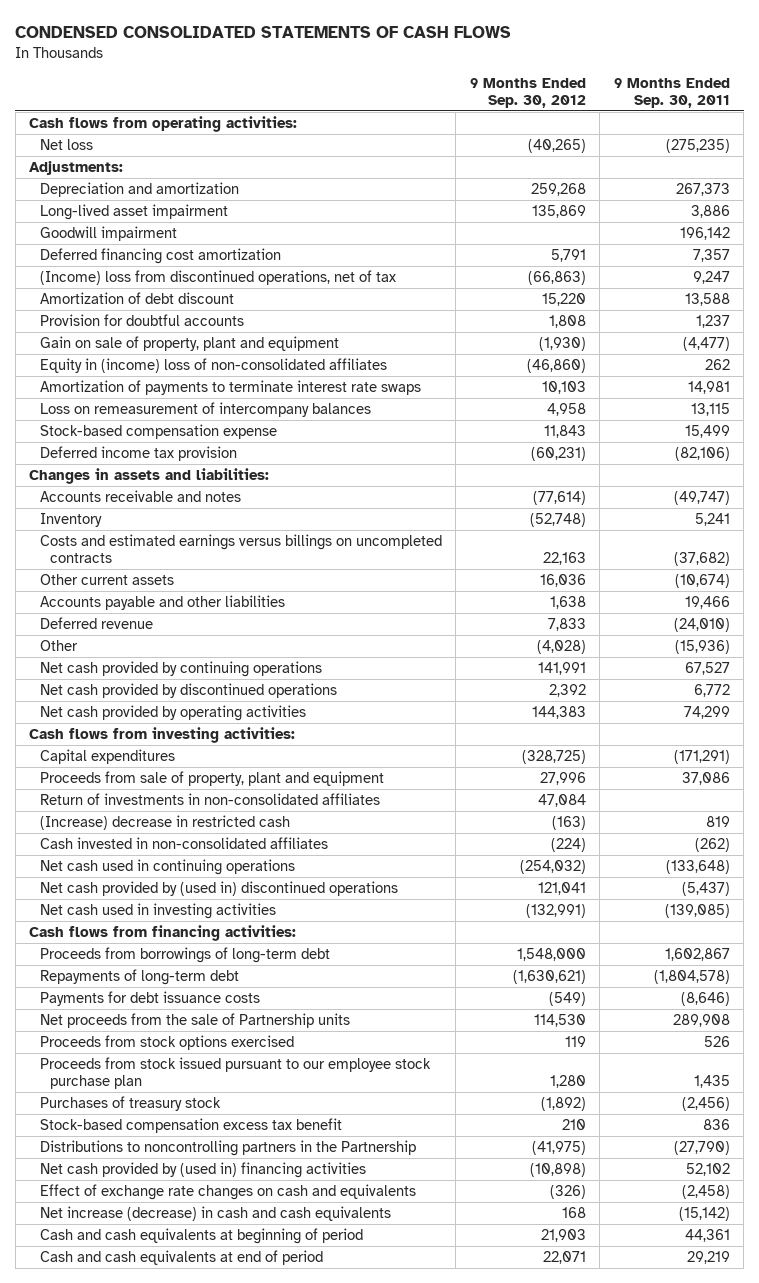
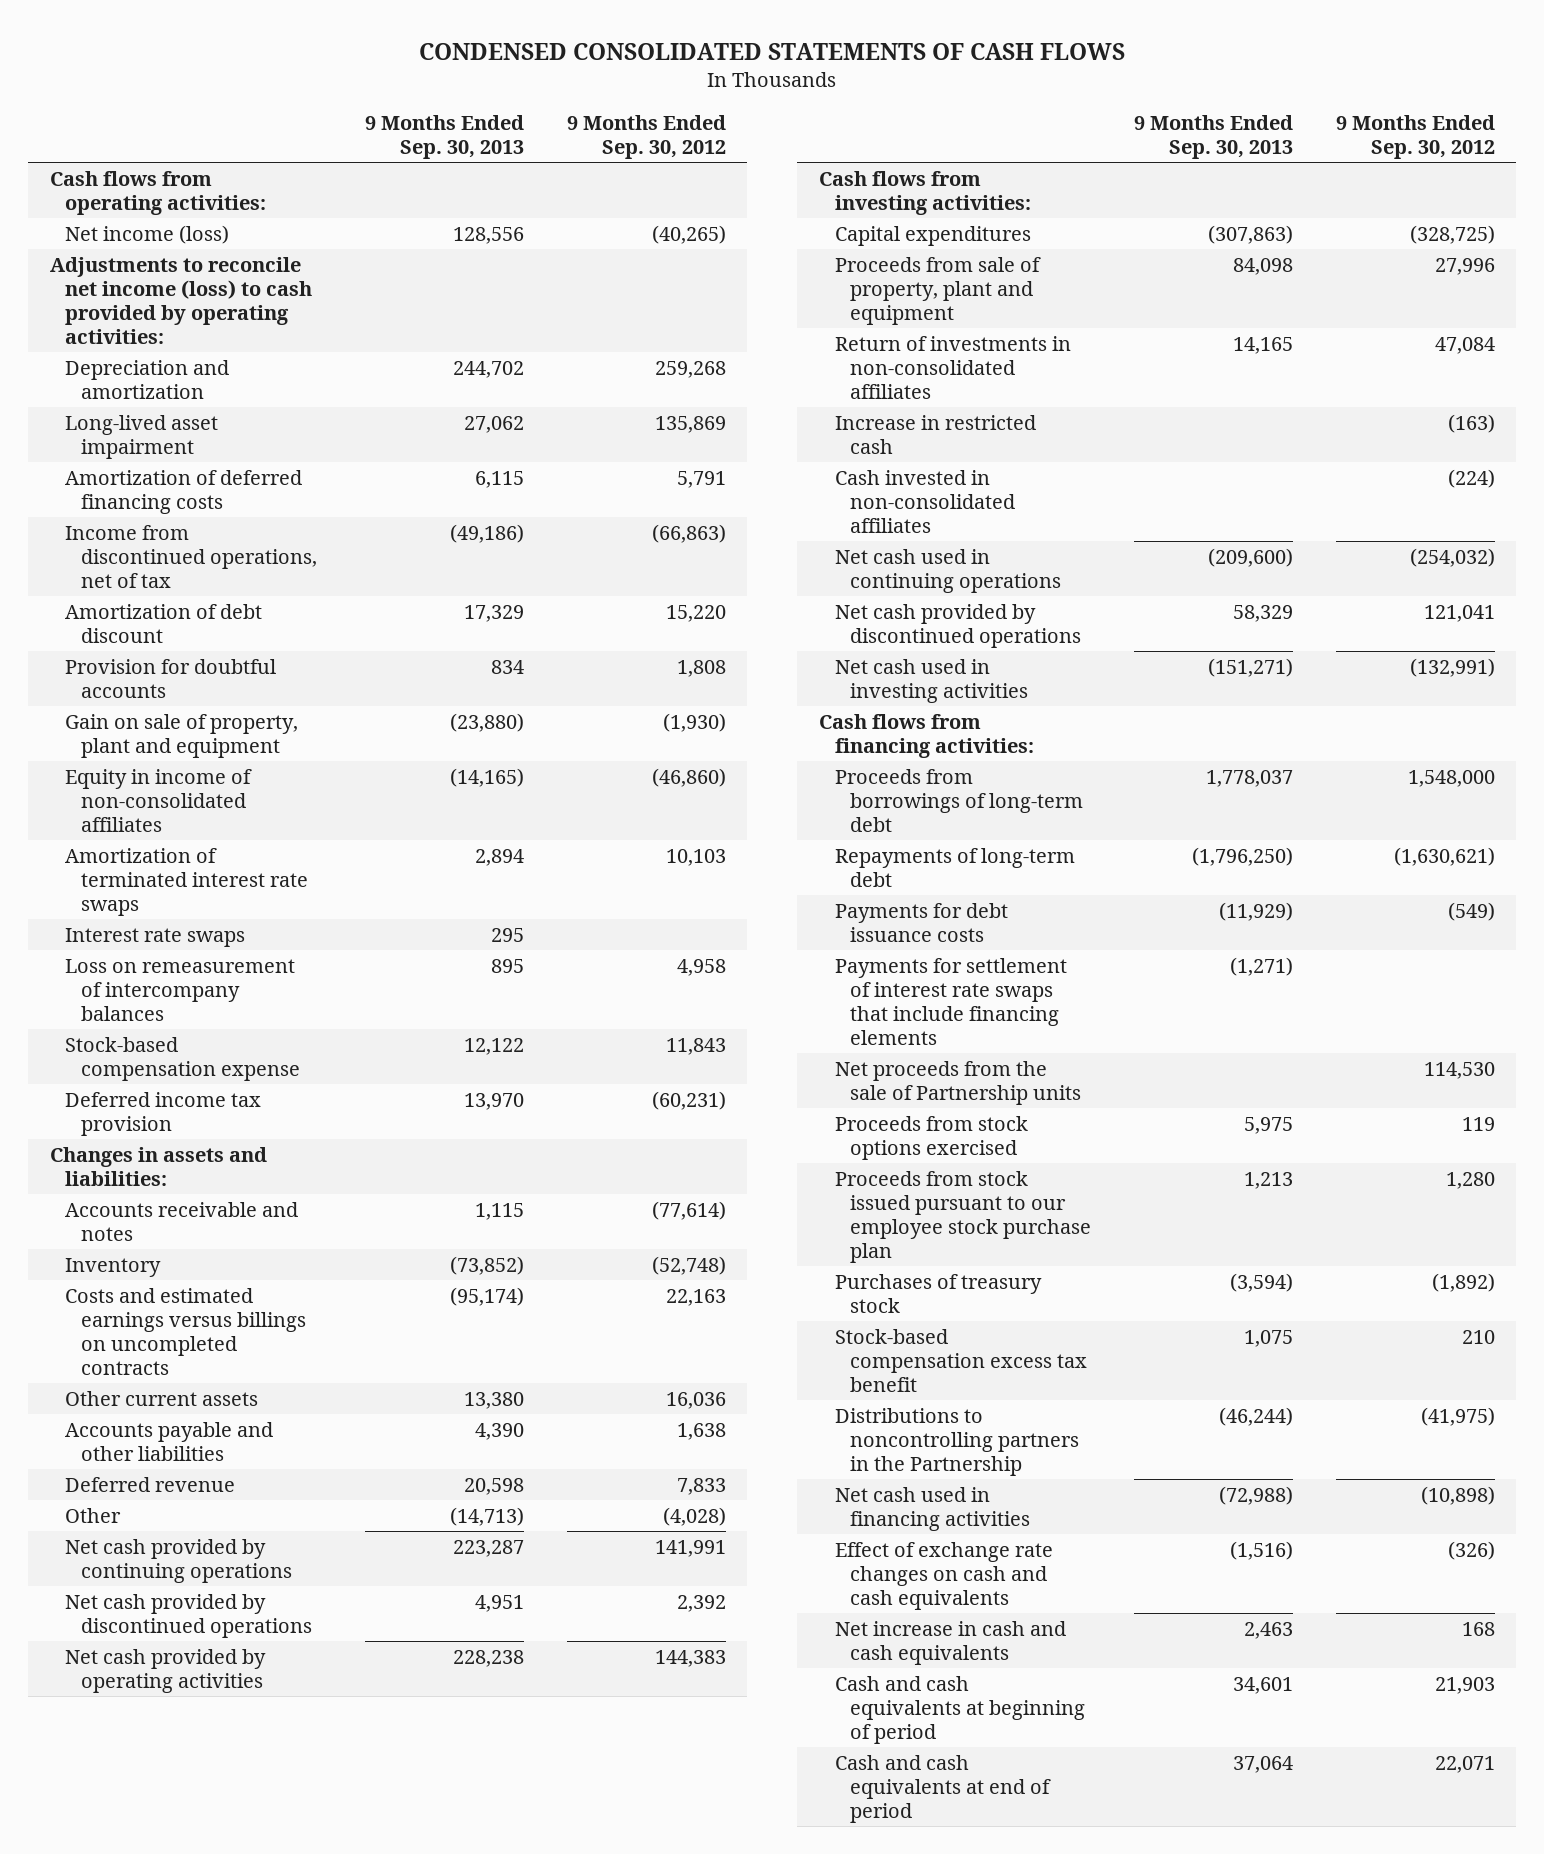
[613,77,730,108] 9 Months Ended Sep. 30, 2011 -> none
none -> [364,115,524,159] 9 Months Ended Sep. 30, 2013
[39,138,93,150] Net loss -> [65,225,230,245] Net income (loss)
[29,160,124,175] Adjustments: -> [49,257,313,344] Adjustments to reconcile net income (loss) to cash provided by operating activities:
[39,225,177,241] Goodwill impairment -> none
[39,247,281,264] Deferred financing cost amortization -> [65,470,303,514] Amortization of deferred financing costs
[39,269,396,285] (Income) loss from discontinued operations, net of tax -> [65,525,318,588] Income from discontinued operations, net of tax
[39,357,387,373] Equity in (income) loss of non-consolidated affiliates -> [65,769,253,832] Equity in income of non-consolidated affiliates
[39,379,421,395] Amortization of payments to terminate interest rate swaps -> [65,848,309,916] Amortization of terminated interest rate swaps
none -> [65,928,246,948] Interest rate swaps
[39,814,290,830] (Increase) decrease in restricted cash -> [834,415,1036,454] Increase in restricted cash
[39,880,398,896] Net cash provided by (used in) discontinued operations -> [834,604,1082,648] Net cash provided by discontinued operations
none -> [834,958,1067,1045] Payments for settlement of interest rate swaps that include financing elements
[39,1161,366,1178] Net cash provided by (used in) financing activities -> [834,1487,1031,1531] Net cash used in financing activities
[39,1183,416,1200] Effect of exchange rate changes on cash and equivalents -> [834,1542,1053,1610] Effect of exchange rate changes on cash and cash equivalents
[39,1205,391,1221] Net increase (decrease) in cash and cash equivalents -> [834,1621,1066,1665] Net increase in cash and cash equivalents

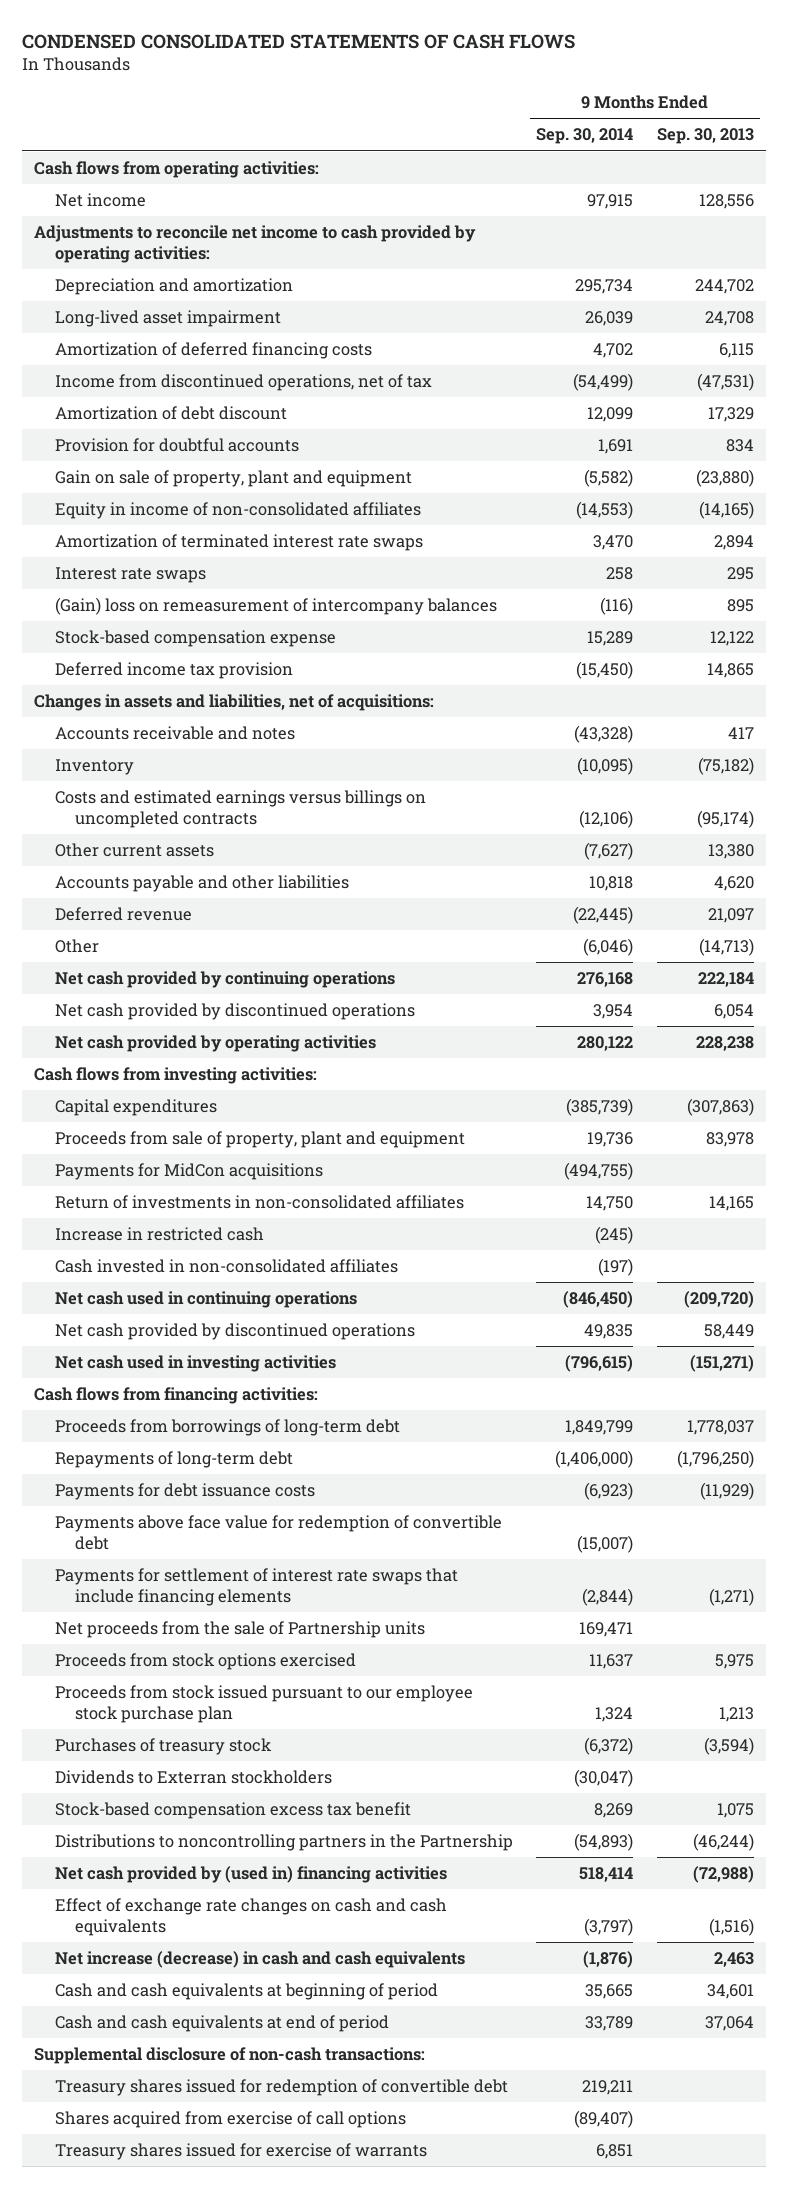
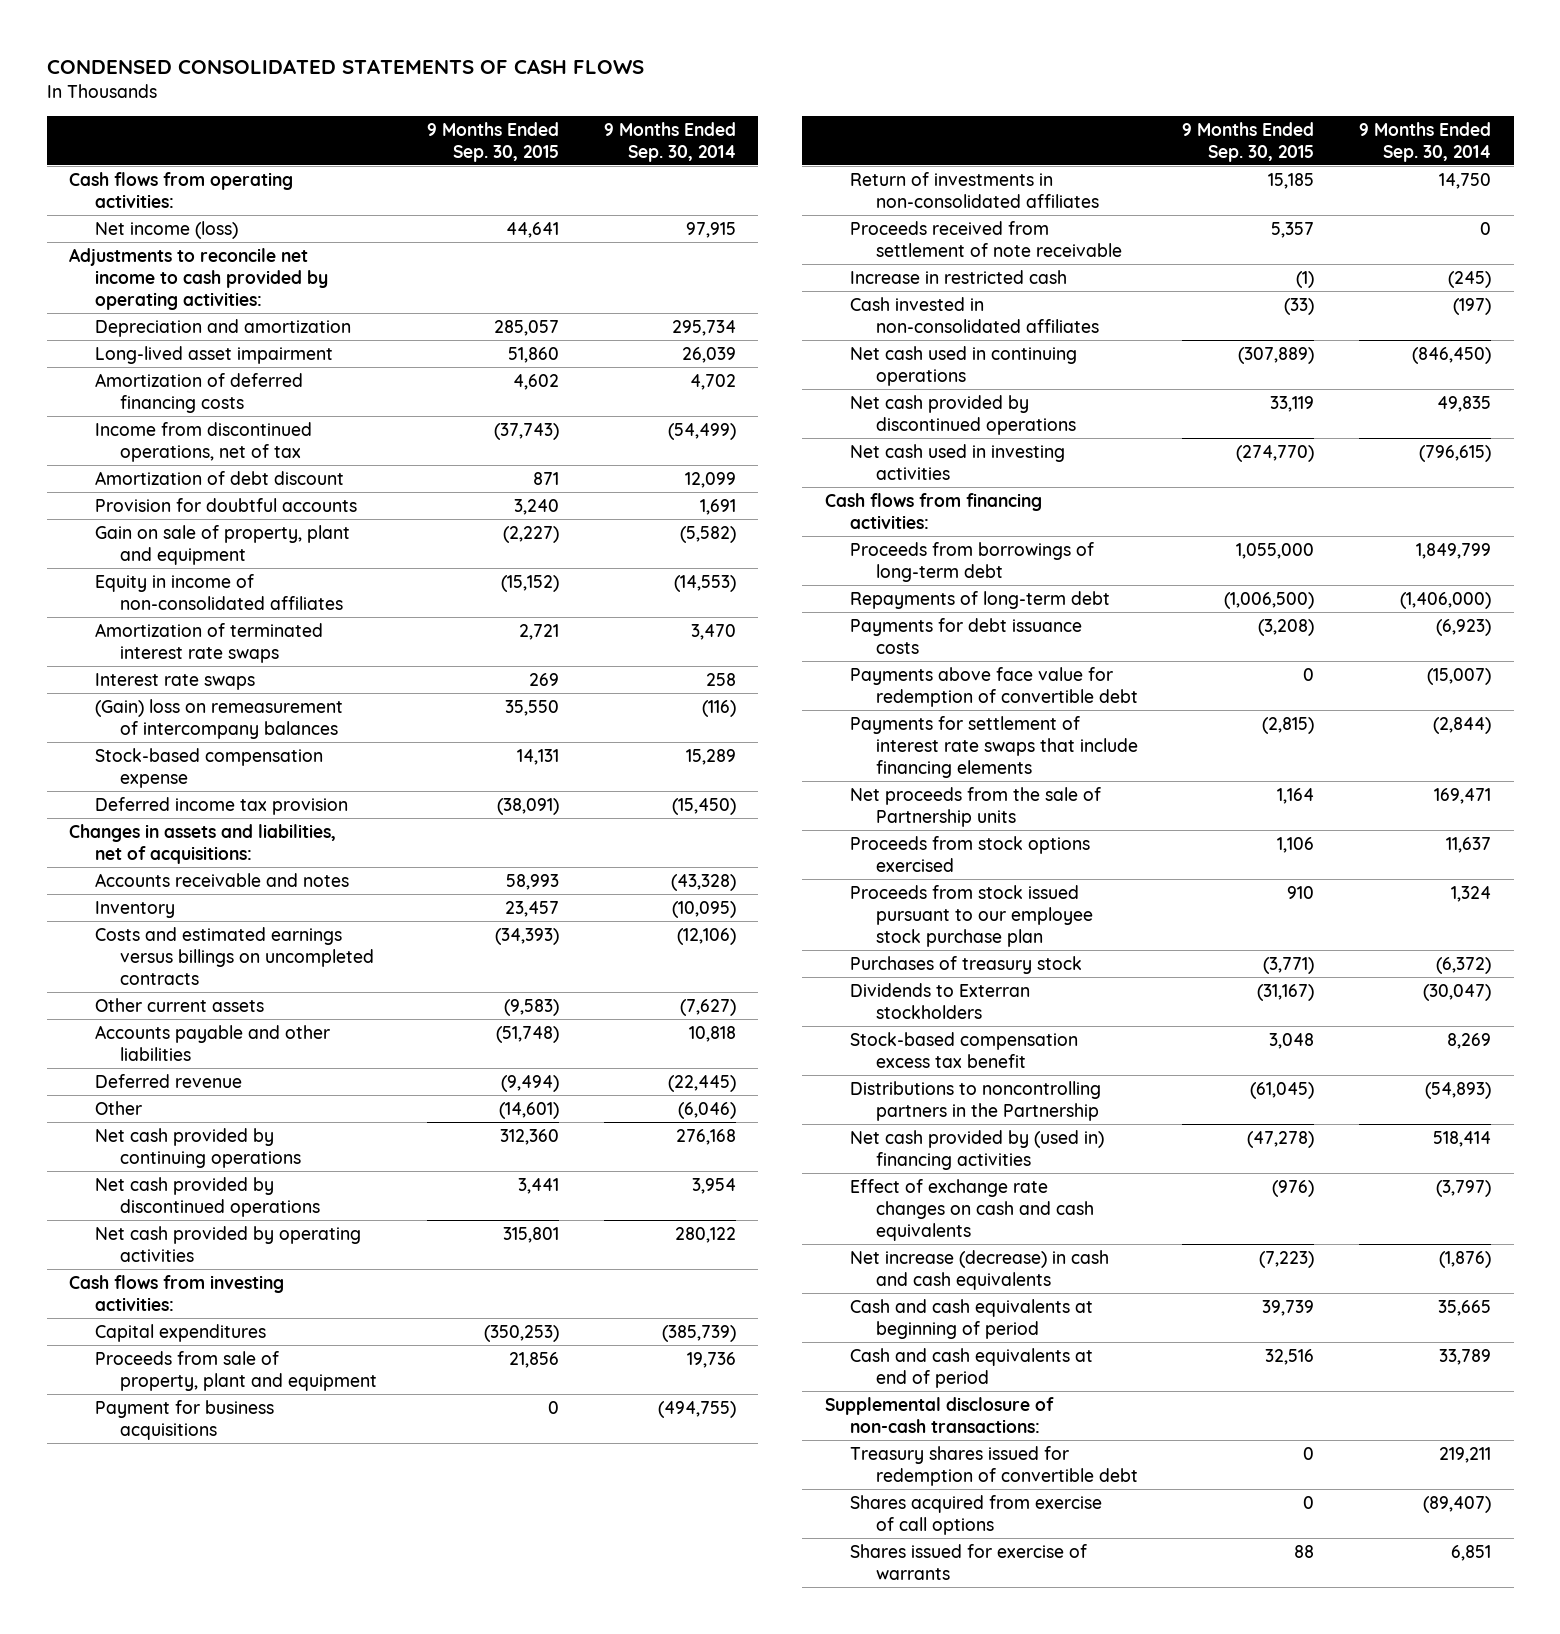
[657,128,755,145] Sep. 30, 2013 -> none
none -> [426,121,559,162] 9 Months Ended Sep. 30, 2015
[54,193,146,208] Net income -> [94,220,238,239] Net income (loss)
[54,1163,323,1181] Payments for MidCon acquisitions -> [94,1399,274,1440] Payment for business acquisitions
none -> [850,220,1122,257] Proceeds received from settlement of note receivable
[54,2143,427,2161] Treasury shares issued for exercise of warrants -> [850,1543,1088,1580] Shares issued for exercise of warrants

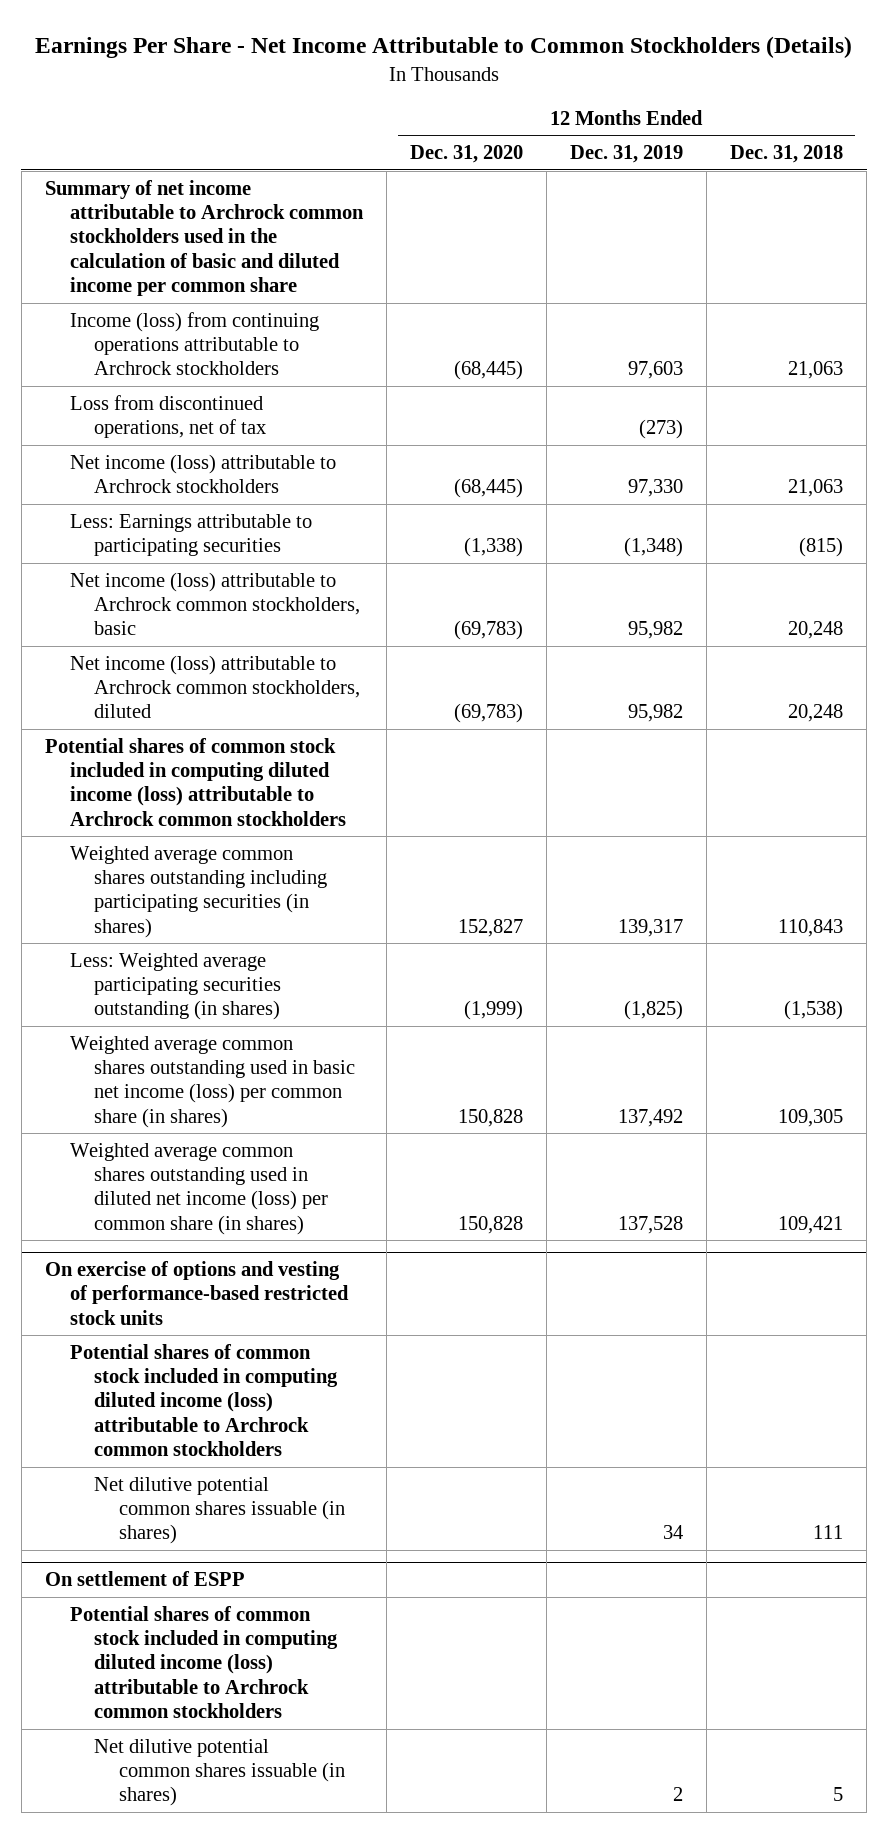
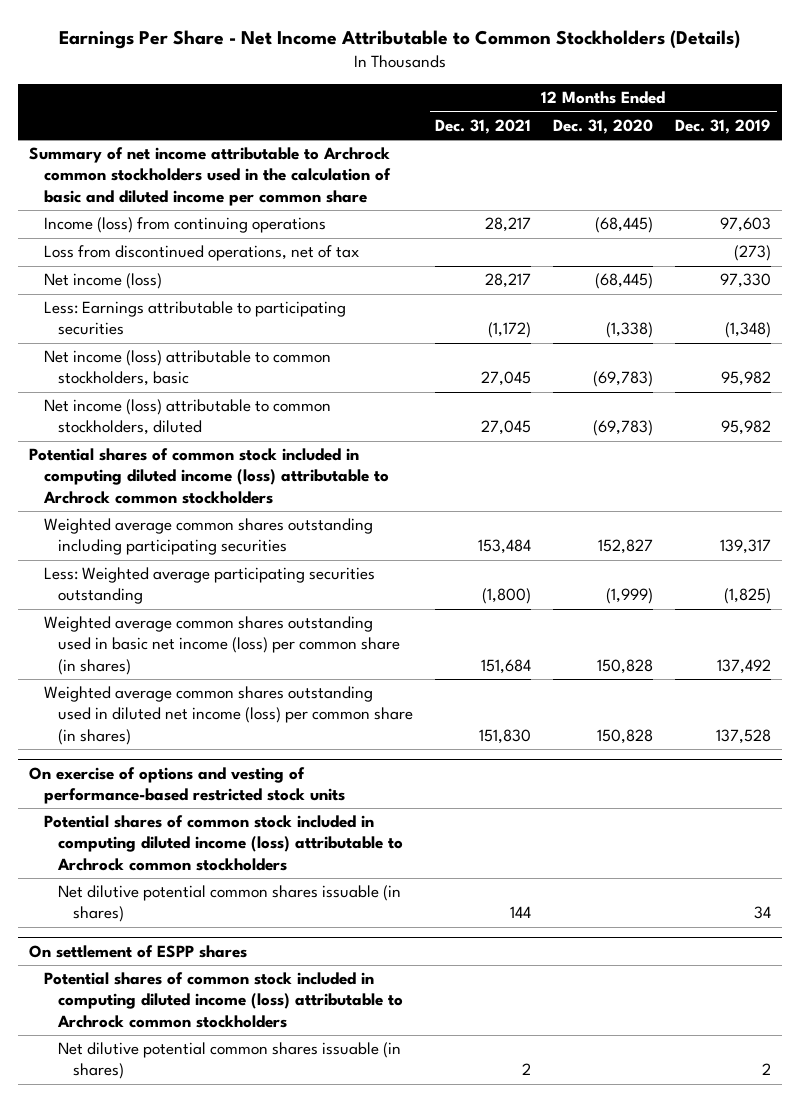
[730,145,844,164] Dec. 31, 2018 -> none
none -> [435,119,532,135] Dec. 31, 2021
[69,311,319,376] Income (loss) from continuing operations attributable to Archrock stockholders -> [43,217,326,234] Income (loss) from continuing operations
[69,453,336,494] Net income (loss) attributable to Archrock stockholders -> [43,273,162,290] Net income (loss)
[69,571,361,636] Net income (loss) attributable to Archrock common stockholders, basic -> [43,350,331,387] Net income (loss) attributable to common stockholders, basic
[69,654,361,719] Net income (loss) attributable to Archrock common stockholders, diluted -> [43,399,331,436] Net income (loss) attributable to common stockholders, diluted
[69,845,328,938] Weighted average common shares outstanding including participating securities (in shares) -> [43,518,373,556] Weighted average common shares outstanding including participating securities
[69,952,282,1021] Less: Weighted average participating securities outstanding (in shares) -> [43,567,375,605] Less: Weighted average participating securities outstanding
[45,1570,246,1586] On settlement of ESPP -> [29,944,248,958] On settlement of ESPP shares

